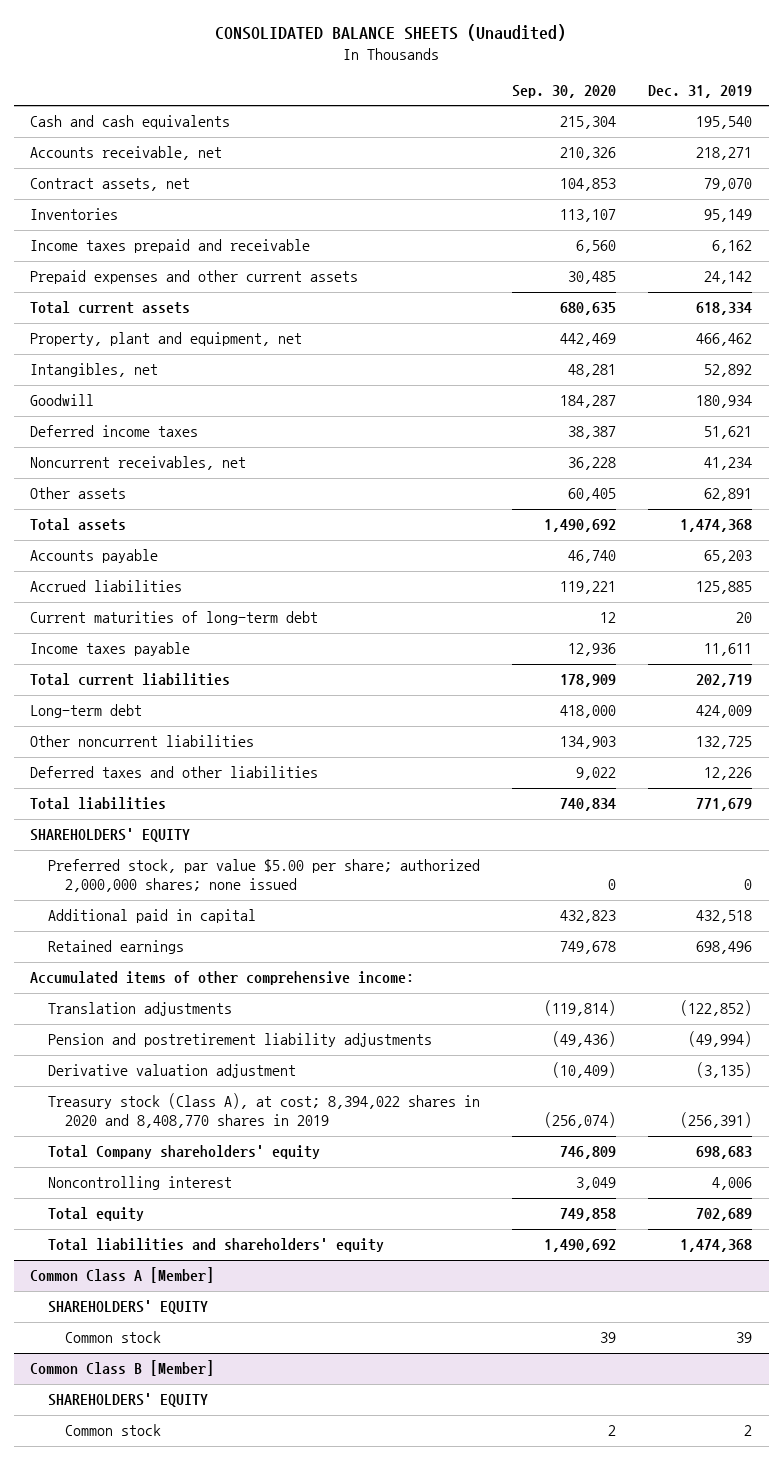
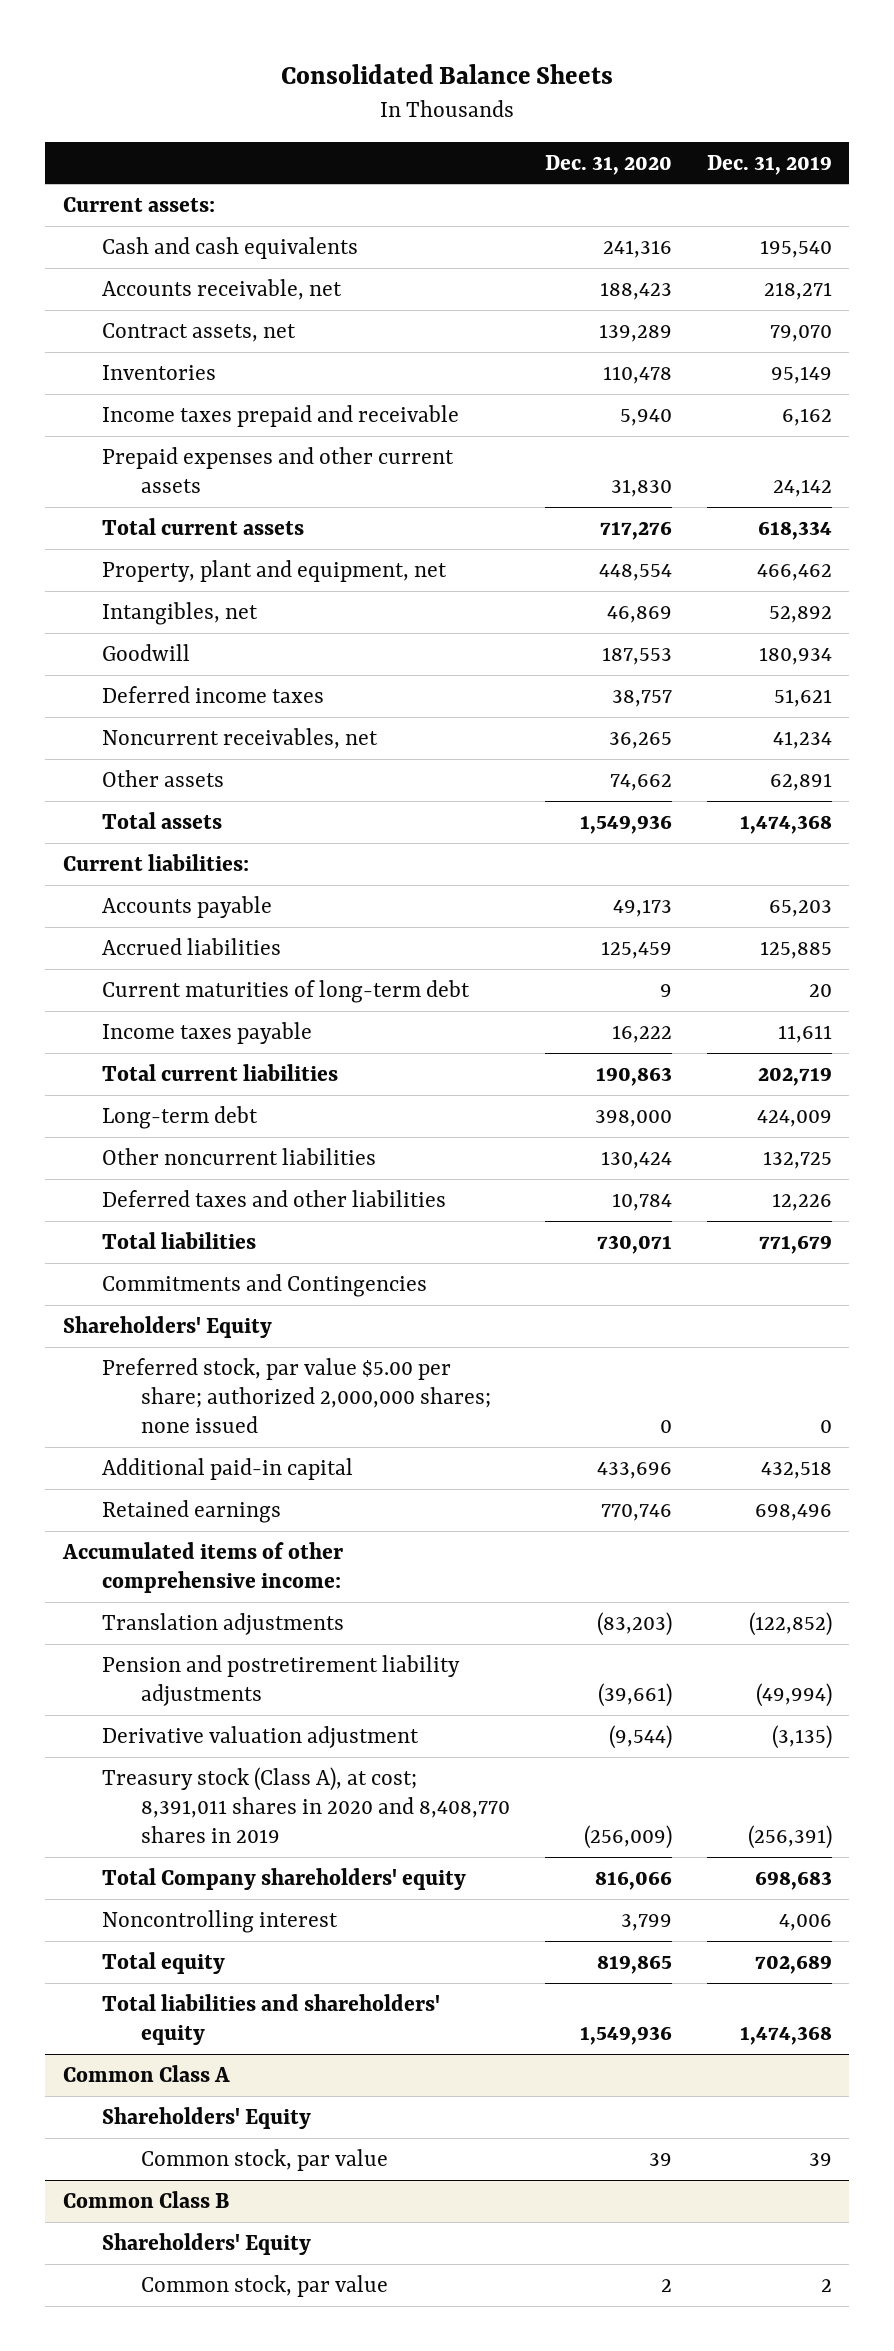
[215,24,567,42] CONSOLIDATED BALANCE SHEETS (Unaudited) -> [281,63,614,84] Consolidated Balance Sheets
[512,84,617,98] Sep. 30, 2020 -> none
none -> [544,154,672,175] Dec. 31, 2020
none -> [62,196,215,212] Current assets:
none -> [62,853,249,871] Current liabilities:
none -> [101,1273,427,1297] Commitments and Contingencies
[30,828,191,843] SHAREHOLDERS' EQUITY -> [62,1315,272,1338] Shareholders' Equity
[47,909,256,924] Additional paid in capital -> [101,1457,353,1480] Additional paid-in capital
[47,1093,480,1129] Treasury stock (Class A), at cost; 8,394,022 shares in 2020 and 8,408,770 shares in 2019 -> [101,1766,510,1844] Treasury stock (Class A), at cost; 8,391,011 shares in 2020 and 8,408,770 shares in 2019
[30,1267,215,1284] Common Class A [Member] -> [62,2064,230,2082] Common Class A
[47,1300,208,1315] SHAREHOLDERS' EQUITY -> [101,2106,311,2129] Shareholders' Equity
[65,1331,162,1344] Common stock -> [140,2148,388,2171] Common stock, par value
[30,1360,215,1377] Common Class B [Member] -> [62,2190,229,2208] Common Class B
[47,1393,208,1408] SHAREHOLDERS' EQUITY -> [101,2232,311,2255] Shareholders' Equity
[65,1424,162,1437] Common stock -> [140,2274,388,2297] Common stock, par value

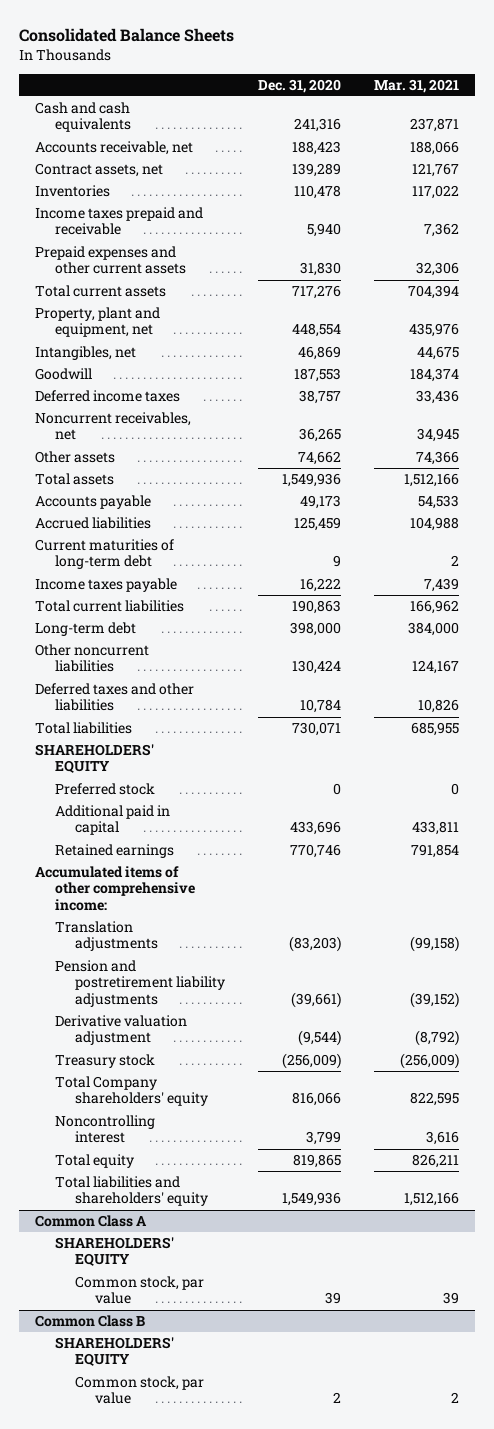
[706,154,832,175] Dec. 31, 2019 -> none
none -> [373,78,459,93] Mar. 31, 2021
[62,196,215,212] Current assets: -> none
[62,853,249,871] Current liabilities: -> none
[101,1273,427,1297] Commitments and Contingencies -> none
[62,1315,272,1338] Shareholders' Equity -> [35,744,155,774] SHAREHOLDERS' EQUITY
[101,1357,491,1434] Preferred stock, par value $5.00 per share; authorized 2,000,000 shares; none issued -> [55,783,156,796] Preferred stock
[101,1457,353,1480] Additional paid-in capital -> [55,805,171,836] Additional paid in capital
[101,1766,510,1844] Treasury stock (Class A), at cost; 8,391,011 shares in 2020 and 8,408,770 shares in 2019 -> [55,1054,156,1069] Treasury stock
[101,2106,311,2129] Shareholders' Equity -> [55,1237,175,1267] SHAREHOLDERS' EQUITY
[101,2232,311,2255] Shareholders' Equity -> [55,1337,175,1367] SHAREHOLDERS' EQUITY

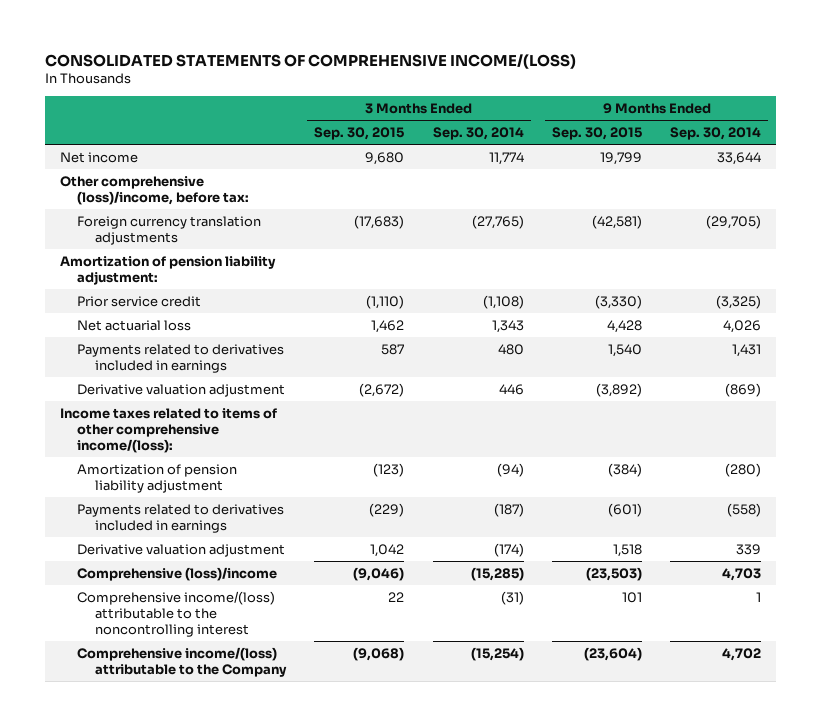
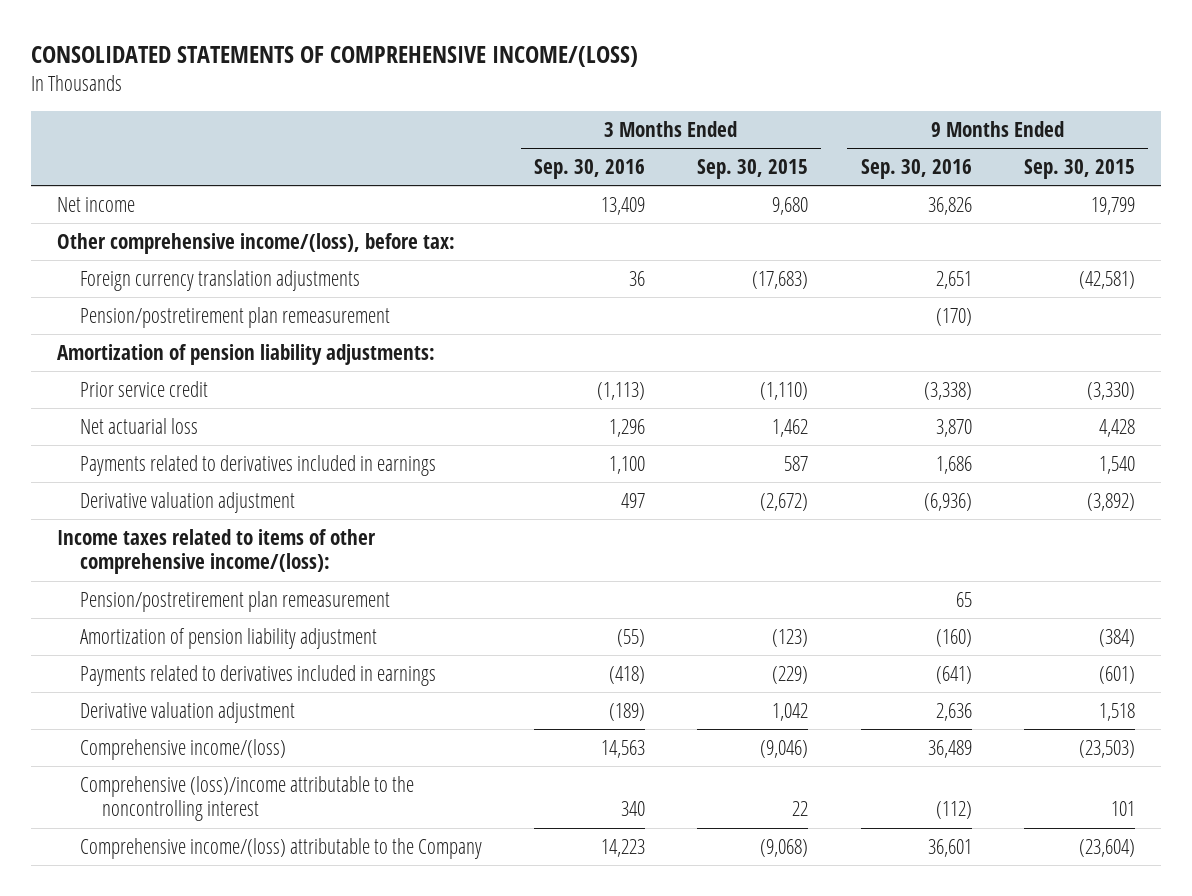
[432,126,524,140] Sep. 30, 2014 -> none
[670,126,762,140] Sep. 30, 2014 -> none
none -> [533,159,645,180] Sep. 30, 2016
none -> [860,159,972,180] Sep. 30, 2016
[59,175,250,205] Other comprehensive (loss)/income, before tax: -> [57,232,456,254] Other comprehensive income/(loss), before tax:
none -> [79,306,390,328] Pension/postretirement plan remeasurement
[59,255,276,285] Amortization of pension liability adjustment: -> [57,343,436,365] Amortization of pension liability adjustments:
none -> [79,590,390,612] Pension/postretirement plan remeasurement
[77,566,278,581] Comprehensive (loss)/income -> [79,738,286,760] Comprehensive income/(loss)
[77,590,276,637] Comprehensive income/(loss) attributable to the noncontrolling interest -> [79,775,414,822] Comprehensive (loss)/income attributable to the noncontrolling interest

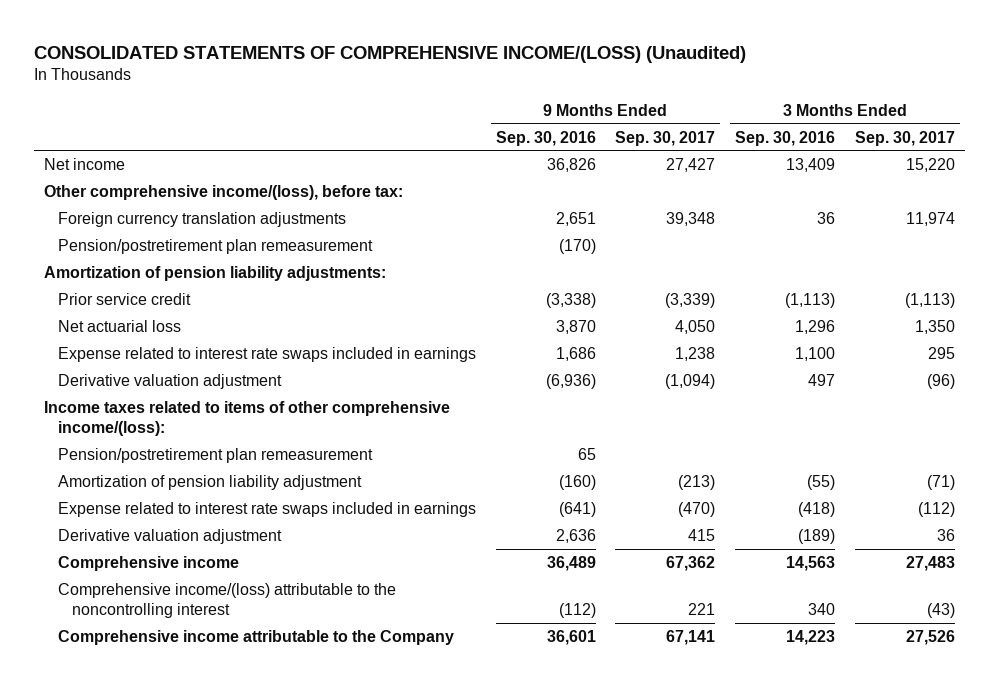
[30,45,638,67] CONSOLIDATED STATEMENTS OF COMPREHENSIVE INCOME/(LOSS) -> [33,45,746,63] CONSOLIDATED STATEMENTS OF COMPREHENSIVE INCOME/(LOSS) (Unaudited)
[697,159,809,180] Sep. 30, 2015 -> none
[1023,159,1135,180] Sep. 30, 2015 -> none
none -> [615,130,716,146] Sep. 30, 2017
none -> [855,130,956,146] Sep. 30, 2017
[79,454,436,476] Payments related to derivatives included in earnings -> [57,347,476,363] Expense related to interest rate swaps included in earnings
[79,664,436,686] Payments related to derivatives included in earnings -> [57,502,476,518] Expense related to interest rate swaps included in earnings
[79,738,286,760] Comprehensive income/(loss) -> [57,556,239,572] Comprehensive income
[79,775,414,822] Comprehensive (loss)/income attributable to the noncontrolling interest -> [57,583,396,618] Comprehensive income/(loss) attributable to the noncontrolling interest
[79,837,482,859] Comprehensive income/(loss) attributable to the Company -> [57,630,454,646] Comprehensive income attributable to the Company

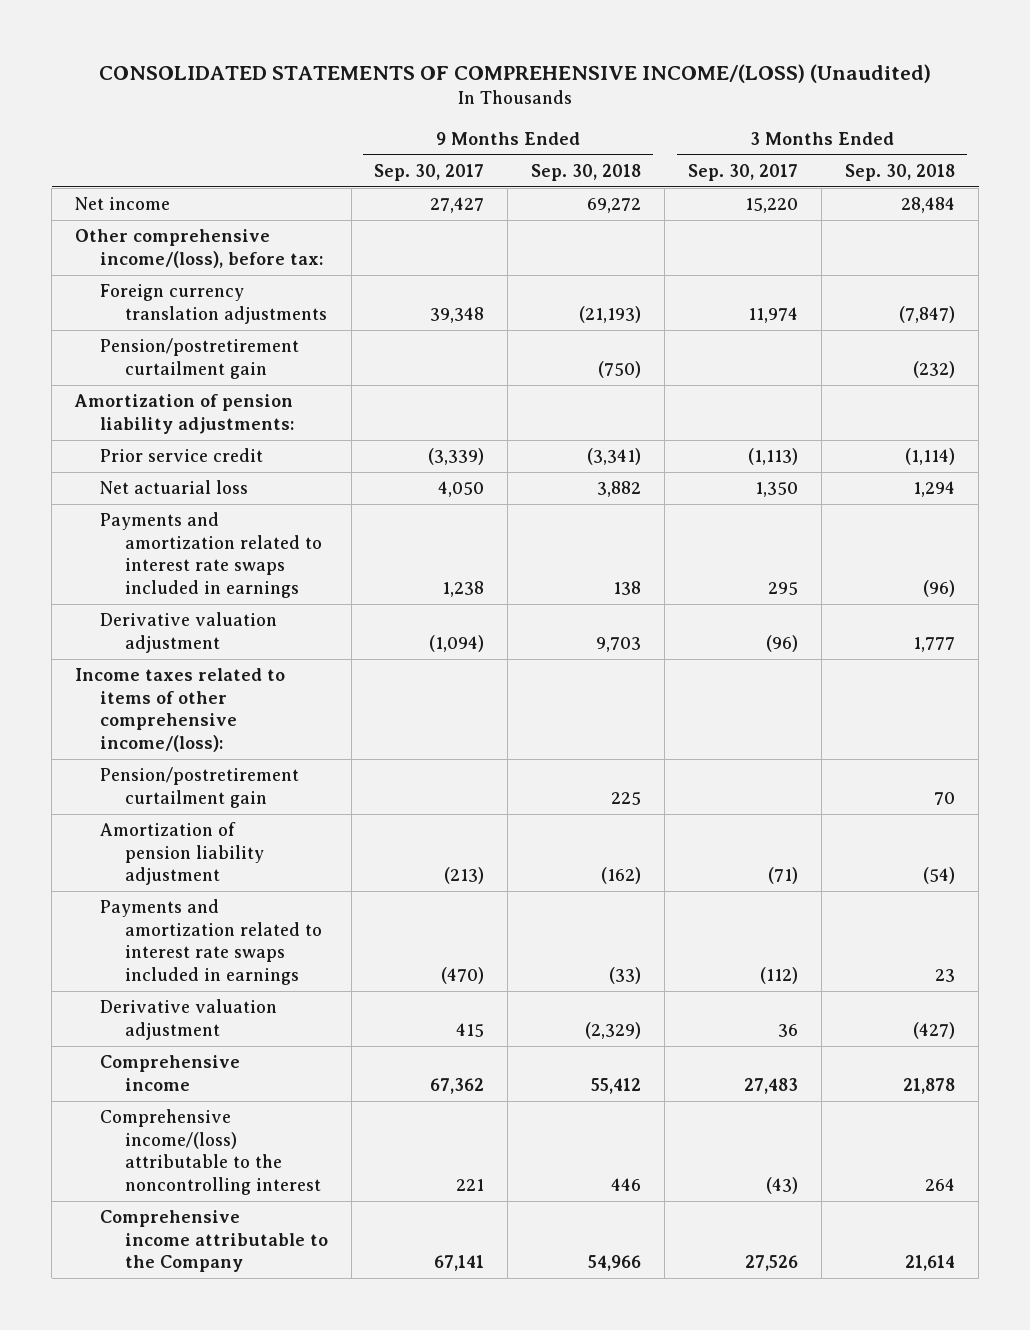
[495,130,596,146] Sep. 30, 2016 -> none
[735,130,836,146] Sep. 30, 2016 -> none
none -> [531,163,642,181] Sep. 30, 2018
none -> [845,163,956,181] Sep. 30, 2018
[57,239,373,255] Pension/postretirement plan remeasurement -> [99,338,299,379] Pension/postretirement curtailment gain
[57,347,476,363] Expense related to interest rate swaps included in earnings -> [99,512,322,598] Payments and amortization related to interest rate swaps included in earnings
[57,448,373,464] Pension/postretirement plan remeasurement -> [99,767,299,808] Pension/postretirement curtailment gain
[57,502,476,518] Expense related to interest rate swaps included in earnings -> [99,899,322,985] Payments and amortization related to interest rate swaps included in earnings

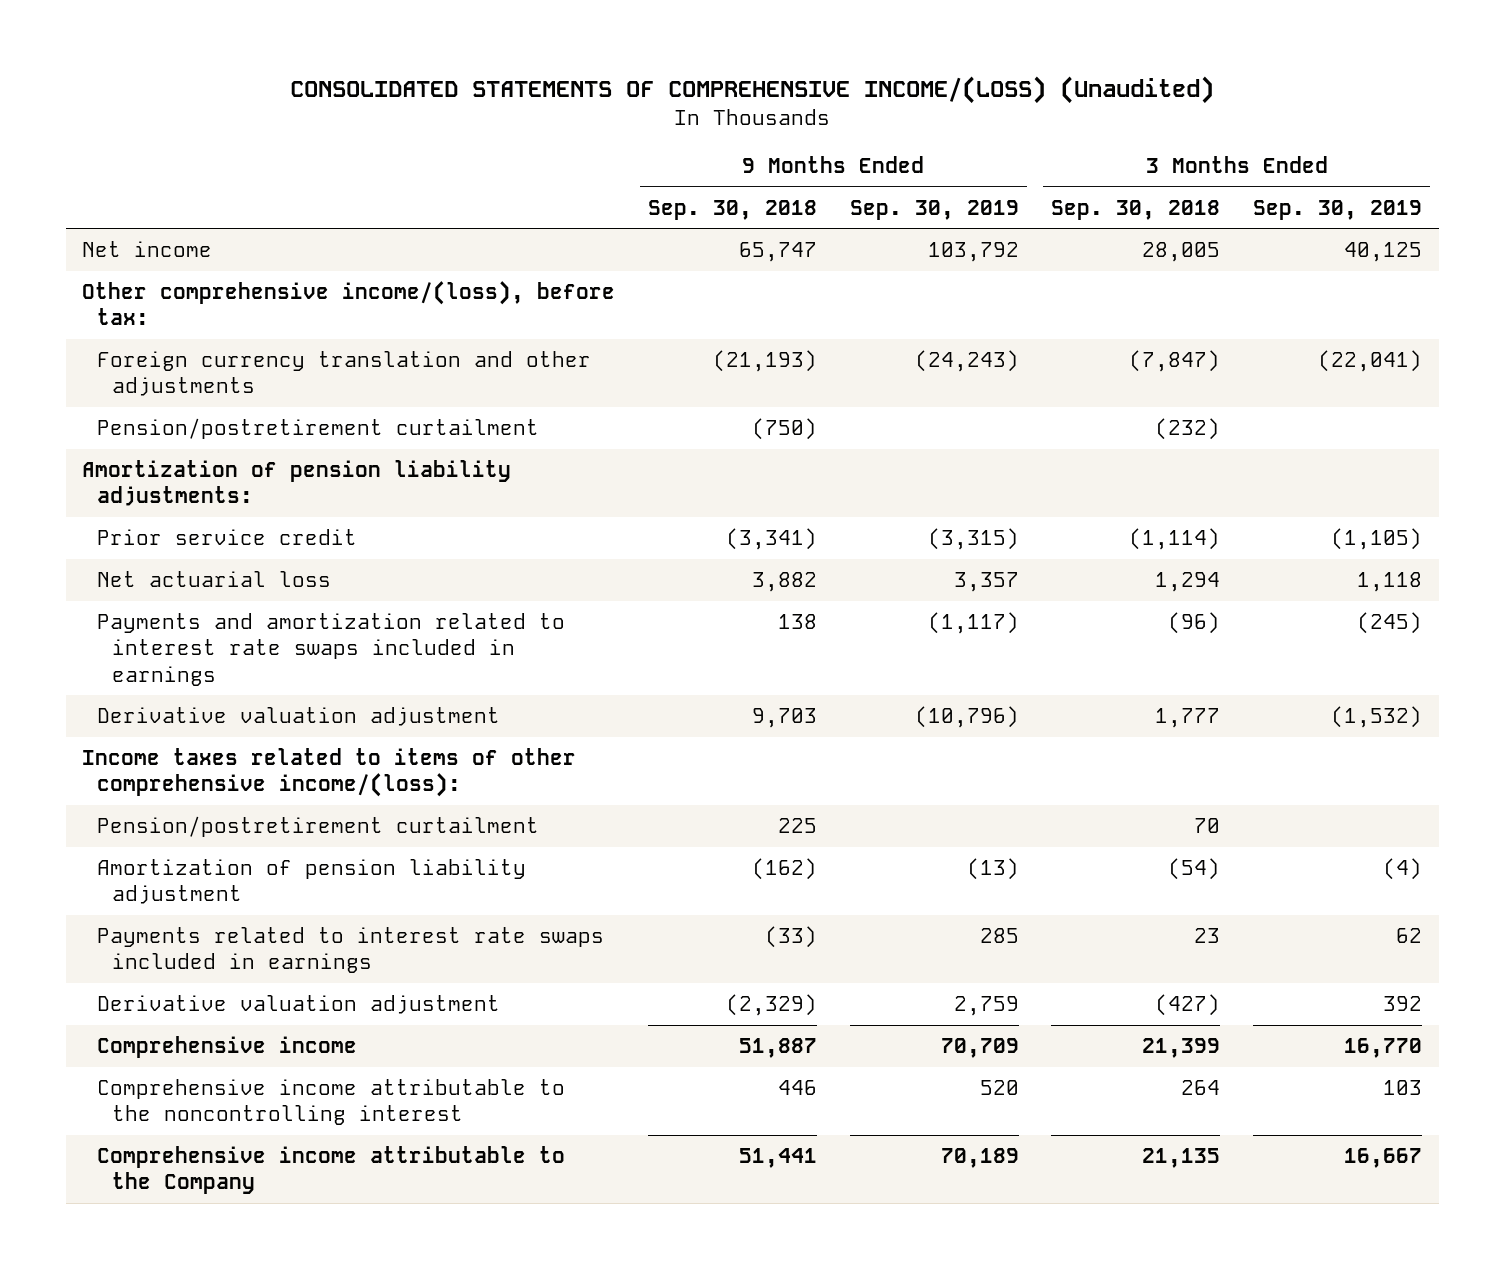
[374,163,485,181] Sep. 30, 2017 -> none
[688,163,799,181] Sep. 30, 2017 -> none
none -> [849,199,1019,220] Sep. 30, 2019
none -> [1253,199,1423,220] Sep. 30, 2019
[587,198,642,214] 69,272 -> [738,241,817,262] 65,747
[901,197,956,214] 28,484 -> [1142,241,1221,262] 28,005
[99,284,327,324] Foreign currency translation adjustments -> [97,350,592,397] Foreign currency translation and other adjustments
[99,338,299,379] Pension/postretirement curtailment gain -> [97,417,540,439] Pension/postretirement curtailment
[99,767,299,808] Pension/postretirement curtailment gain -> [97,815,540,837] Pension/postretirement curtailment
[99,899,322,985] Payments and amortization related to interest rate swaps included in earnings -> [97,926,605,974] Payments related to interest rate swaps included in earnings
[591,1077,642,1094] 55,412 -> [738,1037,817,1058] 51,887
[903,1077,956,1094] 21,878 -> [1142,1037,1221,1058] 21,399
[99,1109,321,1195] Comprehensive income/(loss) attributable to the noncontrolling interest -> [97,1078,566,1126] Comprehensive income attributable to the noncontrolling interest
[588,1255,642,1272] 54,966 -> [738,1147,817,1168] 51,441
[905,1255,956,1272] 21,614 -> [1142,1147,1221,1168] 21,135

